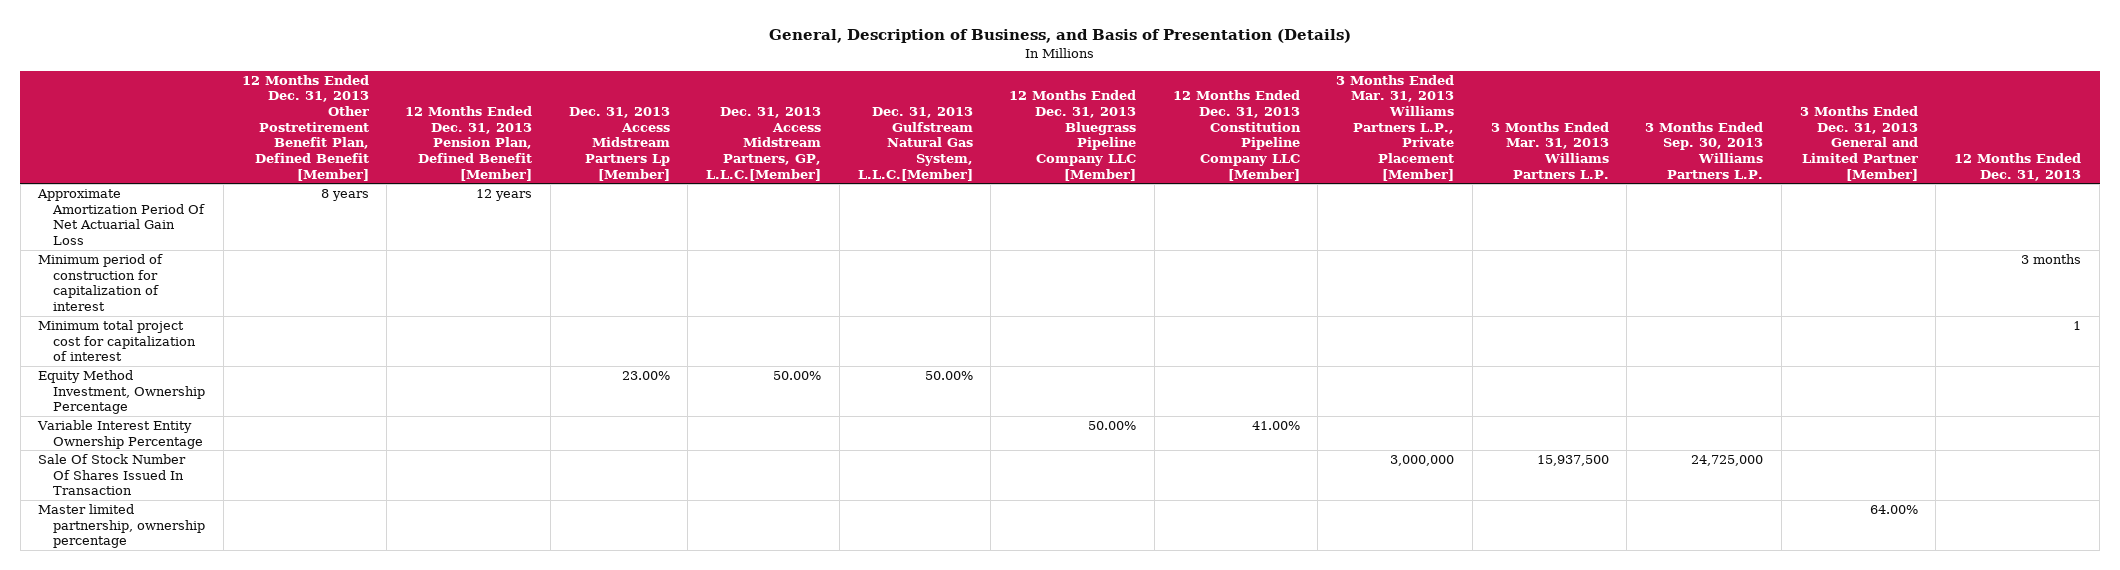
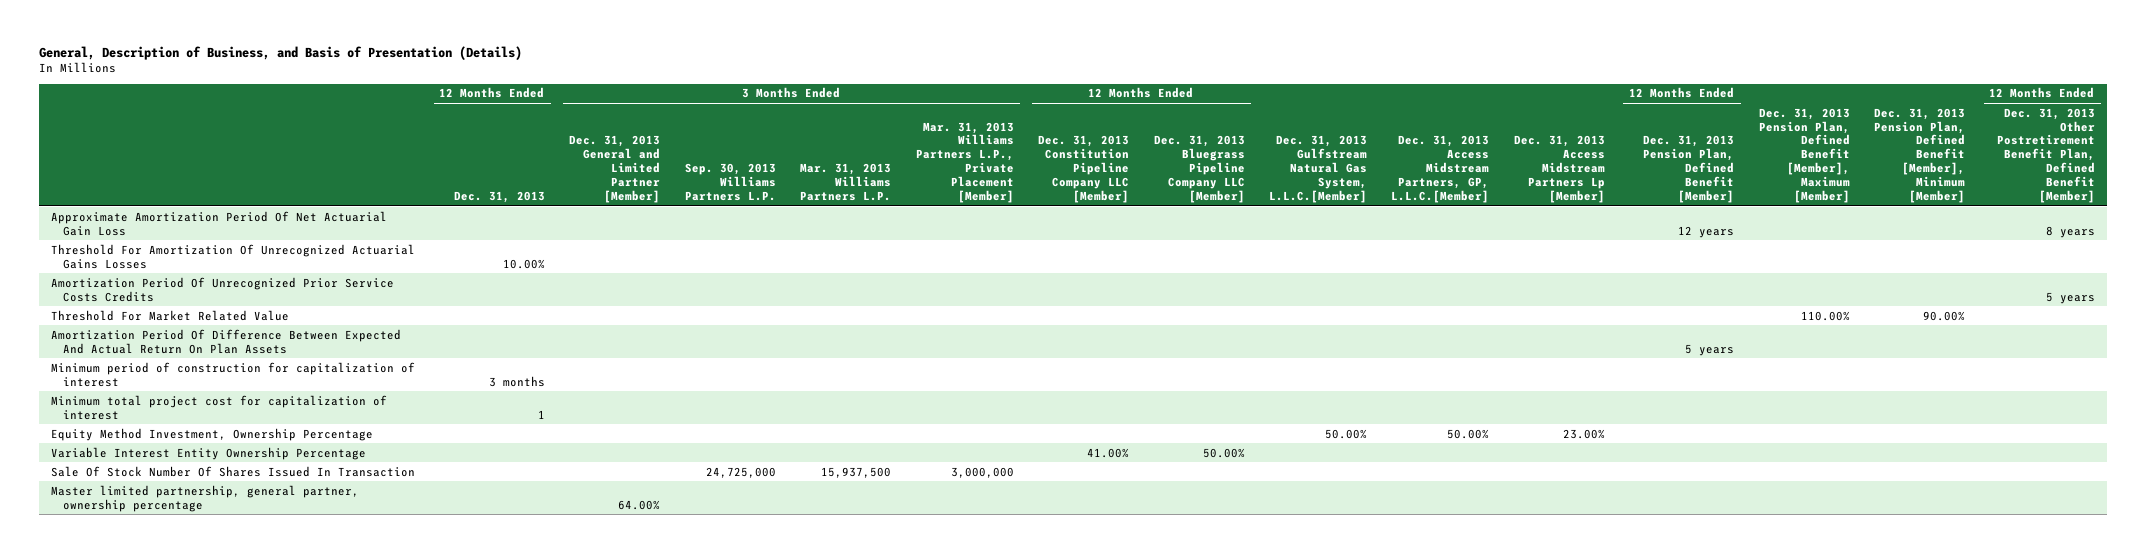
none -> [1758,107,1850,203] Dec. 31, 2013 Pension Plan, Defined Benefit [Member], Maximum [Member]
none -> [1874,107,1966,203] Dec. 31, 2013 Pension Plan, Defined Benefit [Member], Minimum [Member]
none -> [51,243,416,269] Threshold For Amortization Of Unrecognized Actuarial Gains Losses
none -> [51,276,395,302] Amortization Period Of Unrecognized Prior Service Costs Credits
none -> [51,309,290,321] Threshold For Market Related Value
none -> [51,328,402,354] Amortization Period Of Difference Between Expected And Actual Return On Plan Assets
[38,504,206,549] Master limited partnership, ownership percentage -> [51,484,360,512] Master limited partnership, general partner, ownership percentage

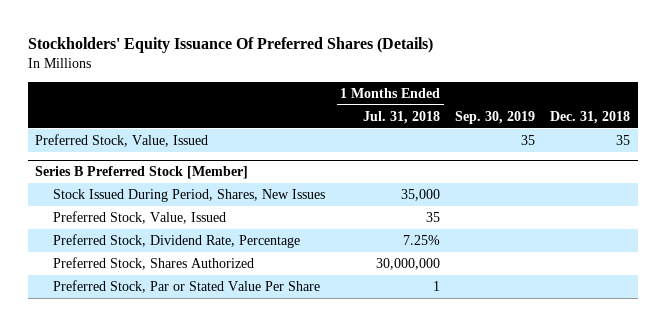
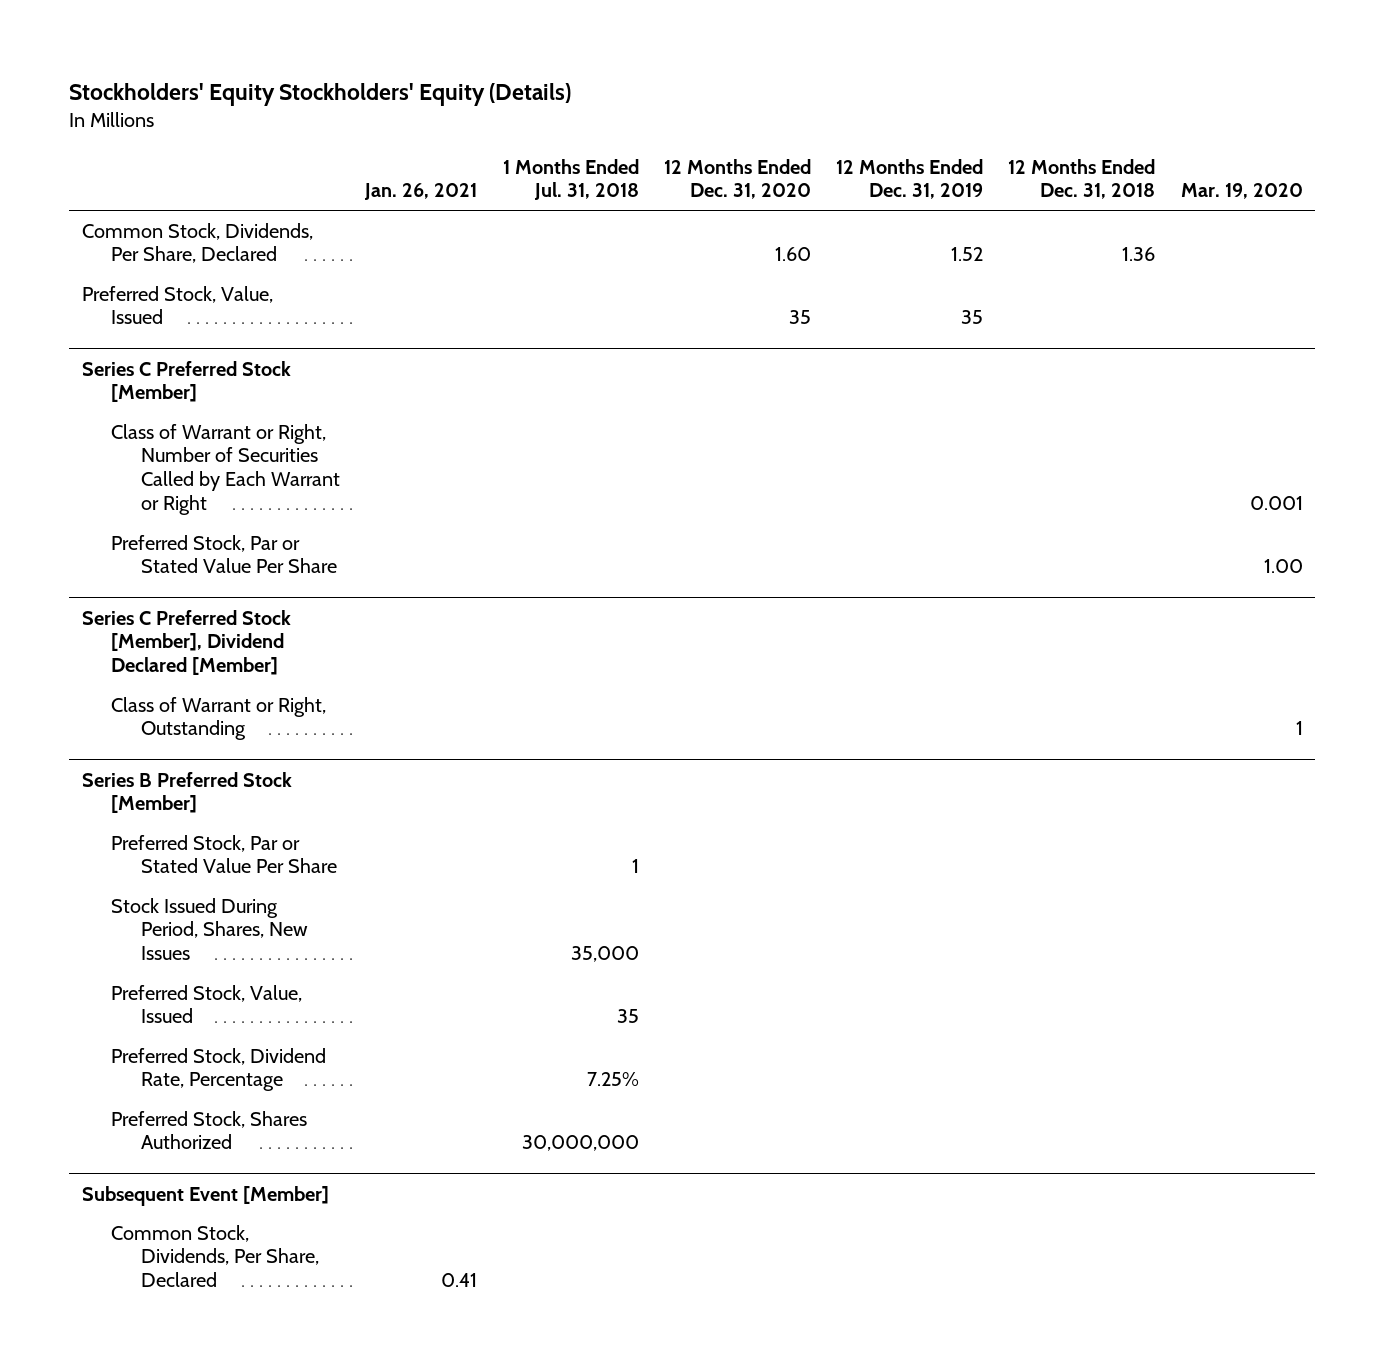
[27,37,433,54] Stockholders' Equity Issuance Of Preferred Shares (Details) -> [69,83,572,107] Stockholders' Equity Stockholders' Equity (Details)
[455,110,536,124] Sep. 30, 2019 -> none
[550,110,631,124] Dec. 31, 2018 -> none
none -> [364,183,478,201] Jan. 26, 2021
none -> [663,158,811,200] 12 Months Ended Dec. 31, 2020
none -> [836,158,984,200] 12 Months Ended Dec. 31, 2019
none -> [1008,158,1156,200] 12 Months Ended Dec. 31, 2018
none -> [1180,183,1303,200] Mar. 19, 2020
none -> [81,222,313,264] Common Stock, Dividends, Per Share, Declared
none -> [81,360,291,403] Series C Preferred Stock [Member]
none -> [111,423,341,515] Class of Warrant or Right, Number of Securities Called by Each Warrant or Right
none -> [111,534,338,574] Preferred Stock, Par or Stated Value Per Share
none -> [81,609,291,675] Series C Preferred Stock [Member], Dividend Declared [Member]
none -> [111,696,327,741] Class of Warrant or Right, Outstanding
[53,280,321,294] Preferred Stock, Par or Stated Value Per Share -> [111,834,338,874] Preferred Stock, Par or Stated Value Per Share
none -> [81,1185,329,1206] Subsequent Event [Member]
none -> [111,1224,320,1288] Common Stock, Dividends, Per Share, Declared

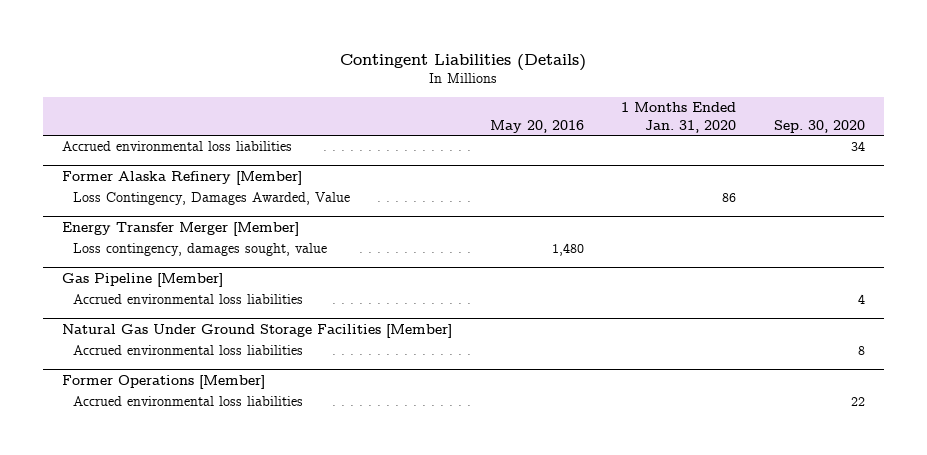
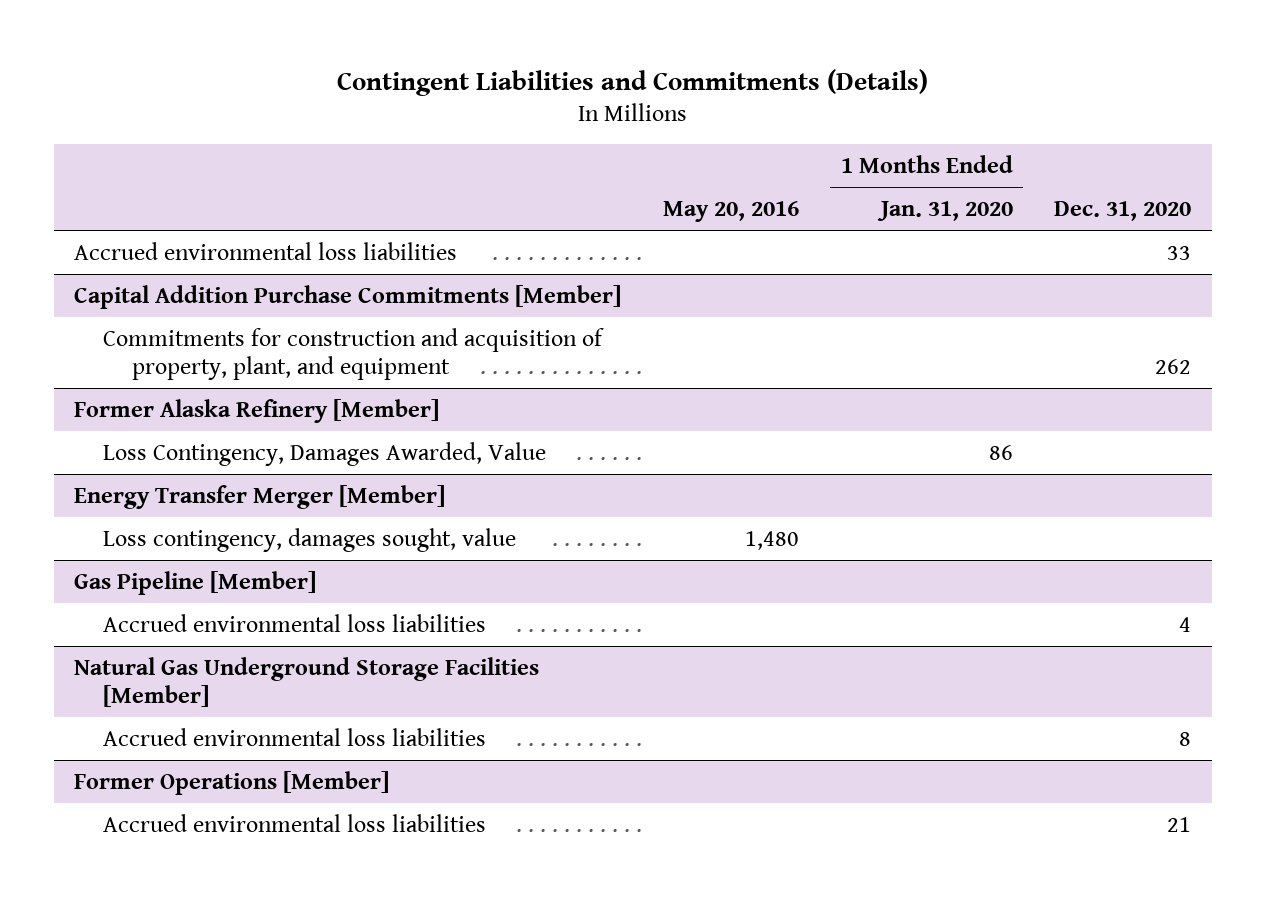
[340,53,587,71] Contingent Liabilities (Details) -> [336,68,928,96] Contingent Liabilities and Commitments (Details)
[774,119,866,133] Sep. 30, 2020 -> none
none -> [1054,200,1192,221] Dec. 31, 2020
none -> [74,284,622,309] Capital Addition Purchase Commitments [Member]
none -> [102,327,604,381] Commitments for construction and acquisition of property, plant, and equipment
[61,323,452,338] Natural Gas Under Ground Storage Facilities [Member] -> [74,656,540,708] Natural Gas Underground Storage Facilities [Member]

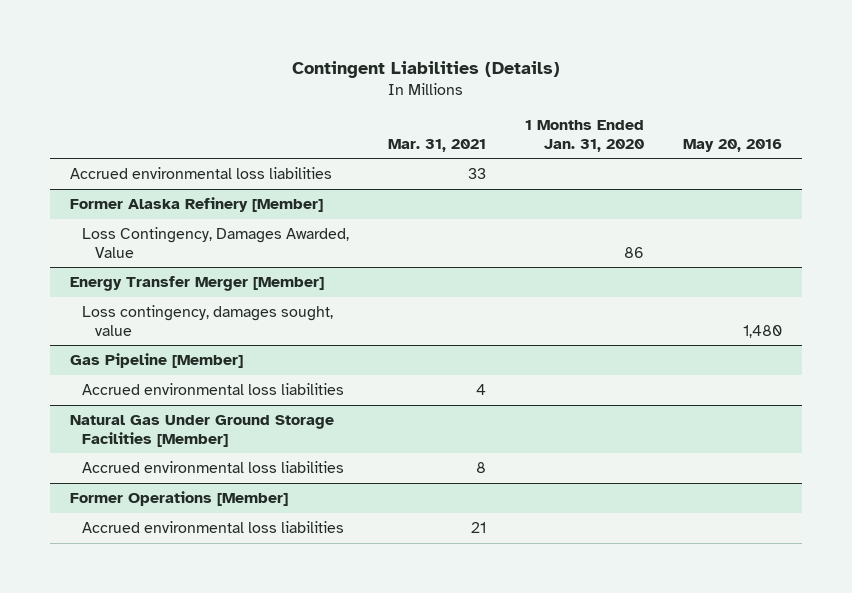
[336,68,928,96] Contingent Liabilities and Commitments (Details) -> [292,60,561,78] Contingent Liabilities (Details)
[1054,200,1192,221] Dec. 31, 2020 -> none
none -> [388,138,487,152] Mar. 31, 2021
[74,284,622,309] Capital Addition Purchase Commitments [Member] -> none
[102,327,604,381] Commitments for construction and acquisition of property, plant, and equipment -> none
[74,656,540,708] Natural Gas Underground Storage Facilities [Member] -> [69,414,334,447] Natural Gas Under Ground Storage Facilities [Member]

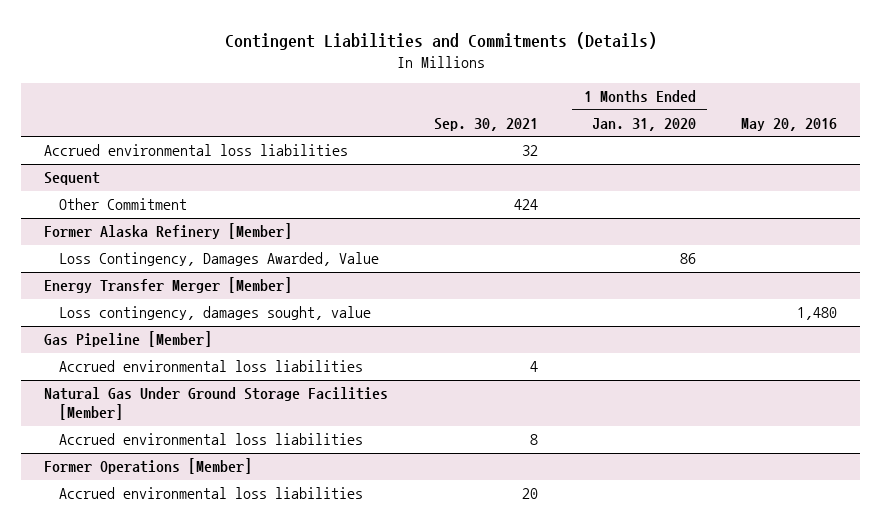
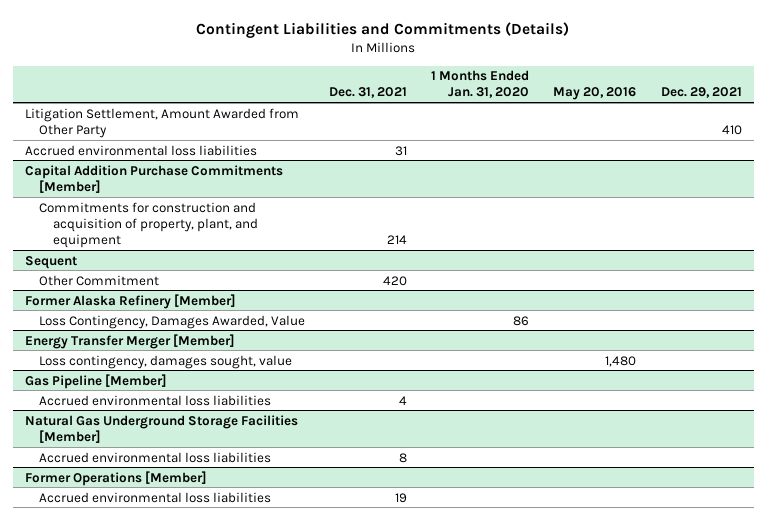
[433,117,538,131] Sep. 30, 2021 -> none
none -> [328,87,407,99] Dec. 31, 2021
none -> [660,87,742,99] Dec. 29, 2021
none -> [24,107,299,138] Litigation Settlement, Amount Awarded from Other Party
none -> [24,164,283,193] Capital Addition Purchase Commitments [Member]
none -> [38,201,258,248] Commitments for construction and acquisition of property, plant, and equipment
[44,387,389,421] Natural Gas Under Ground Storage Facilities [Member] -> [24,414,298,443] Natural Gas Underground Storage Facilities [Member]

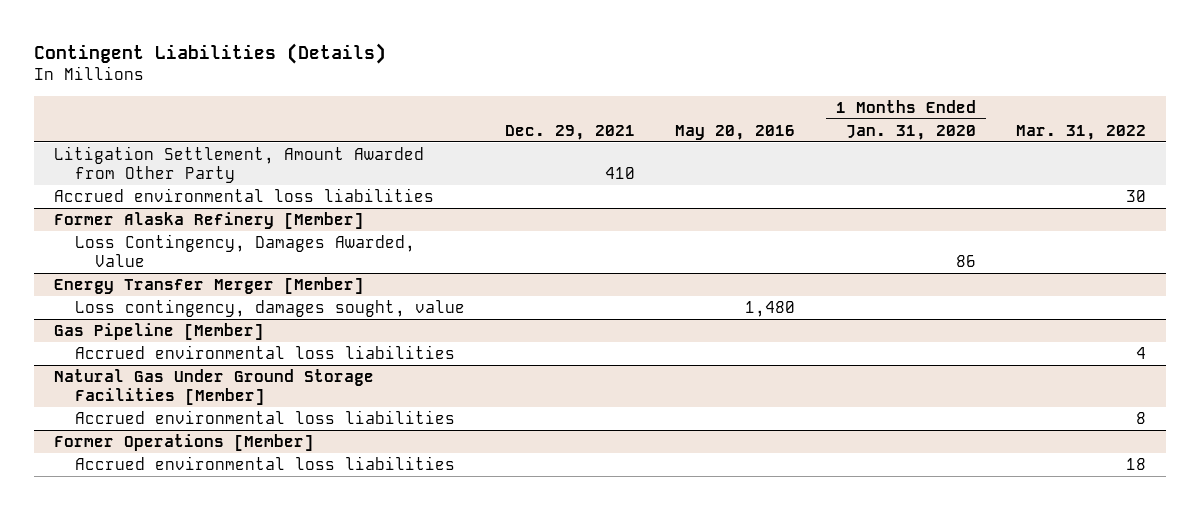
[196,21,570,38] Contingent Liabilities and Commitments (Details) -> [34,42,387,64] Contingent Liabilities (Details)
[328,87,407,99] Dec. 31, 2021 -> none
none -> [1015,124,1146,140] Mar. 31, 2022
[24,164,283,193] Capital Addition Purchase Commitments [Member] -> none
[38,201,258,248] Commitments for construction and acquisition of property, plant, and equipment -> none
[24,255,77,269] Sequent -> none
[38,274,159,286] Other Commitment -> none
[24,414,298,443] Natural Gas Underground Storage Facilities [Member] -> [54,369,375,406] Natural Gas Under Ground Storage Facilities [Member]

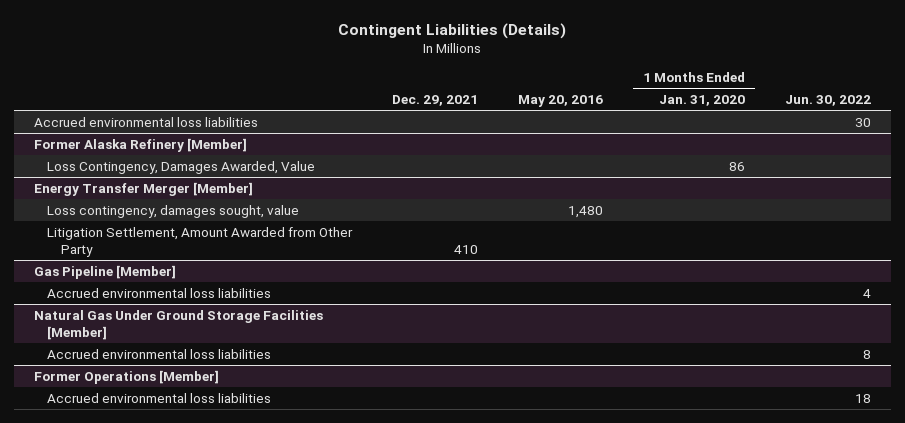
[1015,124,1146,140] Mar. 31, 2022 -> none
none -> [785,95,872,107] Jun. 30, 2022
[54,146,425,184] Litigation Settlement, Amount Awarded from Other Party -> none
none -> [47,226,354,257] Litigation Settlement, Amount Awarded from Other Party

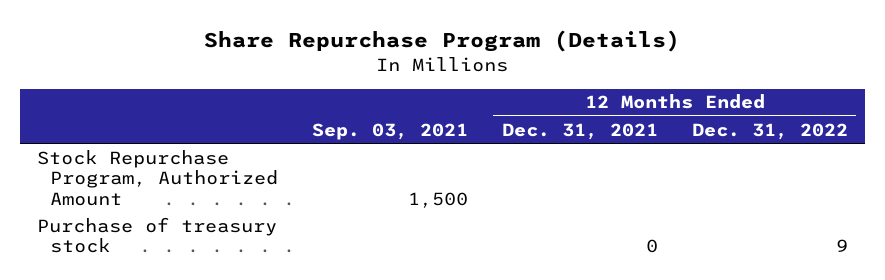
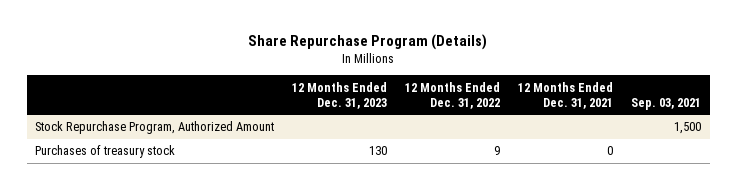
none -> [292,81,388,109] 12 Months Ended Dec. 31, 2023
[37,216,278,254] Purchase of treasury stock -> [35,145,176,159] Purchases of treasury stock

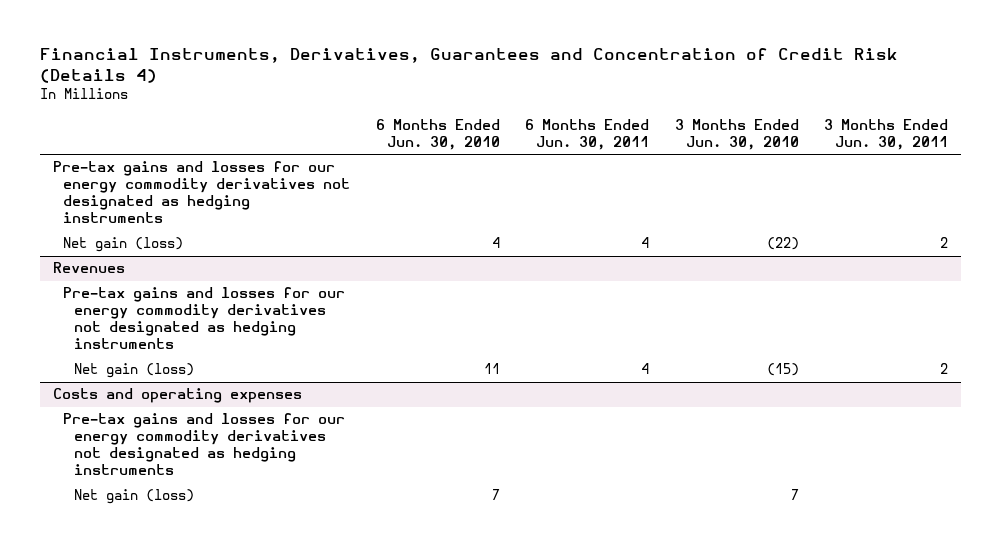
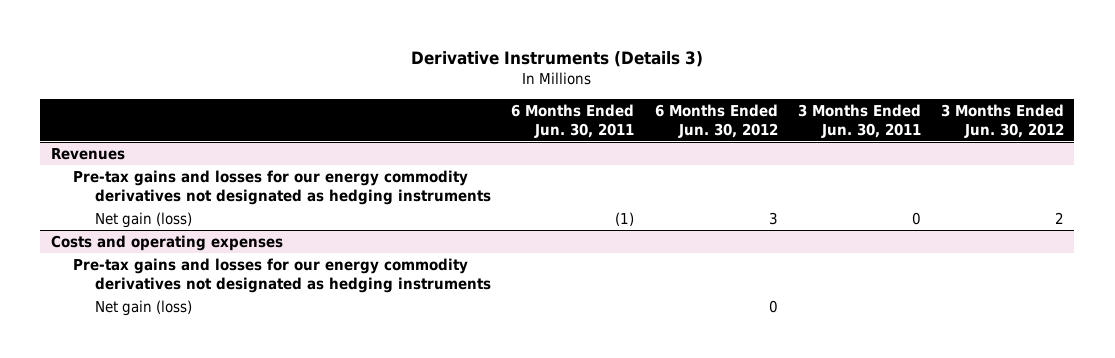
[39,48,898,84] Financial Instruments, Derivatives, Guarantees and Concentration of Credit Risk (Details 4) -> [411,50,704,67] Derivative Instruments (Details 3)
[375,118,500,151] 6 Months Ended Jun. 30, 2010 -> none
[674,118,799,151] 3 Months Ended Jun. 30, 2010 -> none
none -> [654,103,778,138] 6 Months Ended Jun. 30, 2012
none -> [941,103,1065,138] 3 Months Ended Jun. 30, 2012
[52,161,351,224] Pre-tax gains and losses for our energy commodity derivatives not designated as hedging instruments -> none
[63,237,184,253] Net gain (loss) -> none
[641,363,650,375] 4 -> [615,211,635,226] (1)
[940,363,949,375] 2 -> [911,211,921,225] 0

